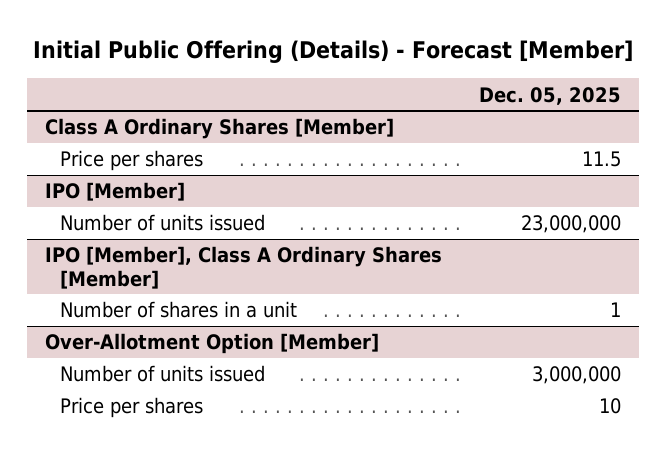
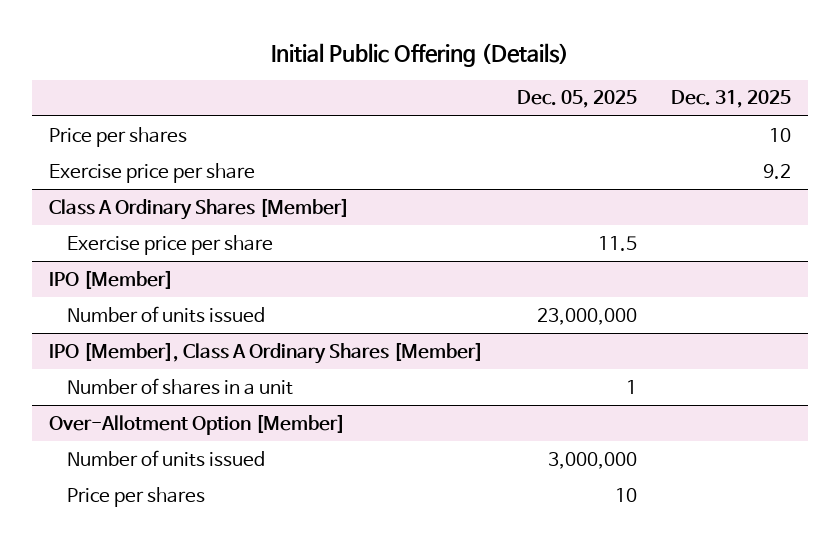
[33,40,634,64] Initial Public Offering (Details) - Forecast [Member] -> [270,43,569,68] Initial Public Offering (Details)
none -> [670,90,791,109] Dec. 31, 2025
none -> [49,126,188,147] Price per shares
none -> [49,162,256,183] Exercise price per share
[60,150,204,172] Price per shares -> [66,234,273,255] Exercise price per share

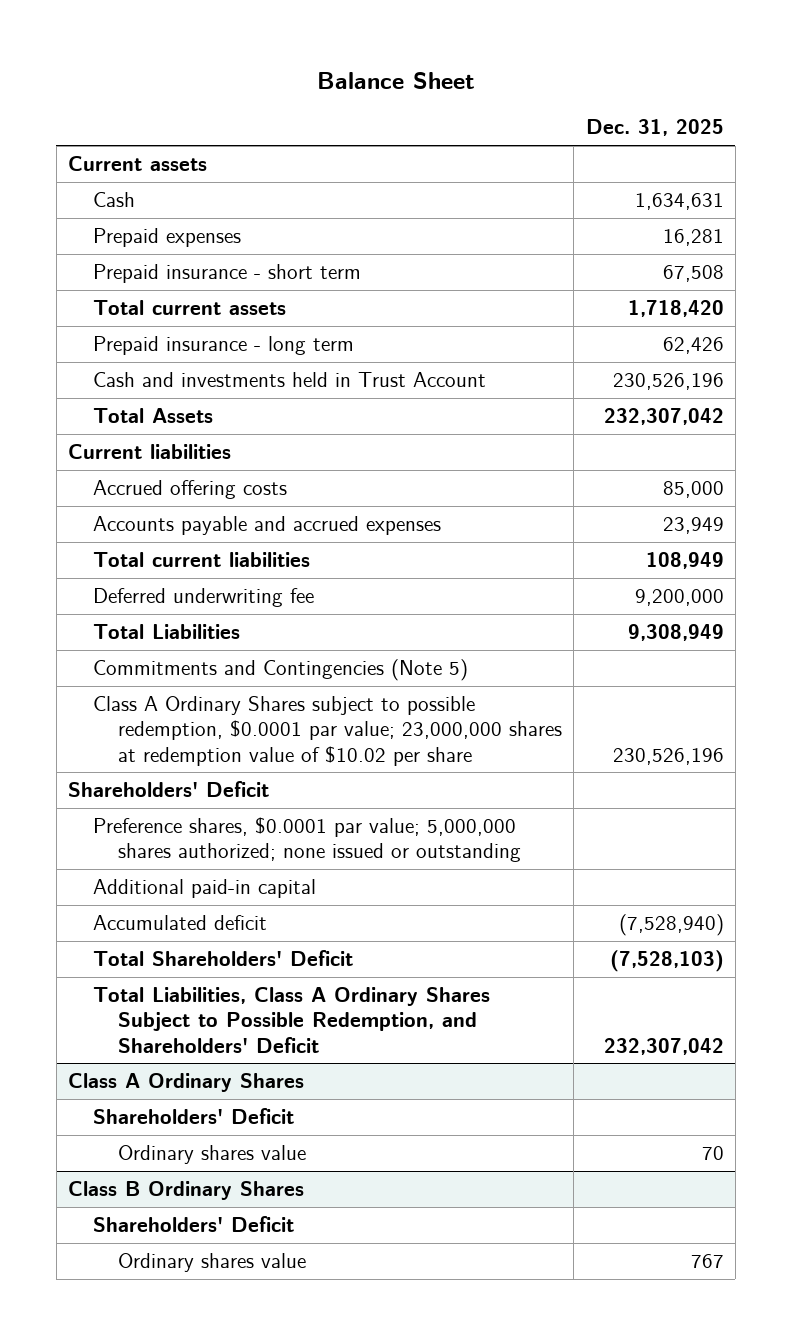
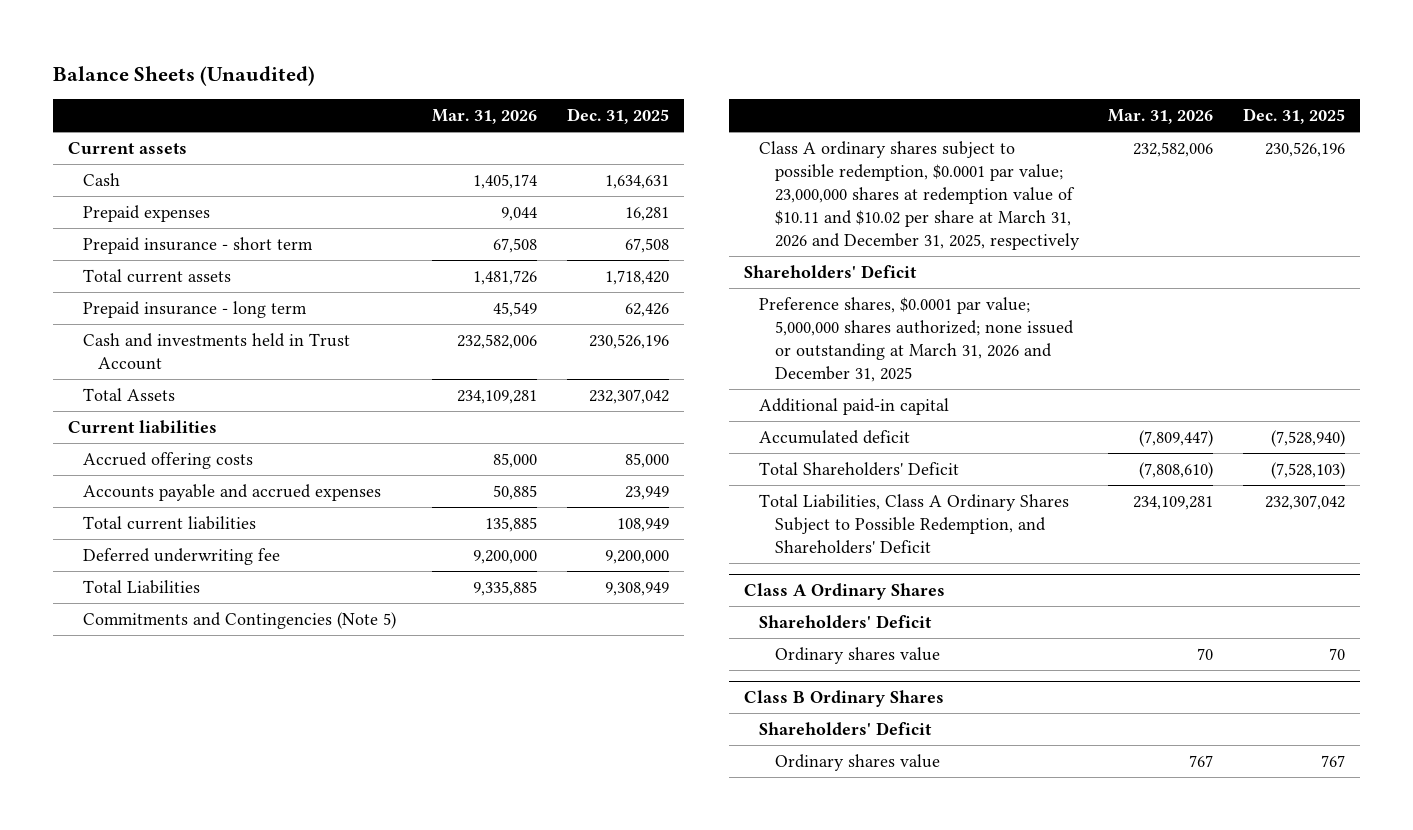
[316,71,475,89] Balance Sheet -> [52,66,315,87] Balance Sheets (Unaudited)
none -> [432,109,538,125] Mar. 31, 2026
[93,696,563,766] Class A Ordinary Shares subject to possible redemption, $0.0001 par value; 23,000,000 shares at redemption value of $10.02 per share -> [759,140,1080,250] Class A ordinary shares subject to possible redemption, $0.0001 par value; 23,000,000 shares at redemption value of $10.11 and $10.02 per share at March 31, 2026 and December 31, 2025, respectively
[93,817,522,863] Preference shares, $0.0001 par value; 5,000,000 shares authorized; none issued or outstanding -> [759,296,1074,382] Preference shares, $0.0001 par value; 5,000,000 shares authorized; none issued or outstanding at March 31, 2026 and December 31, 2025

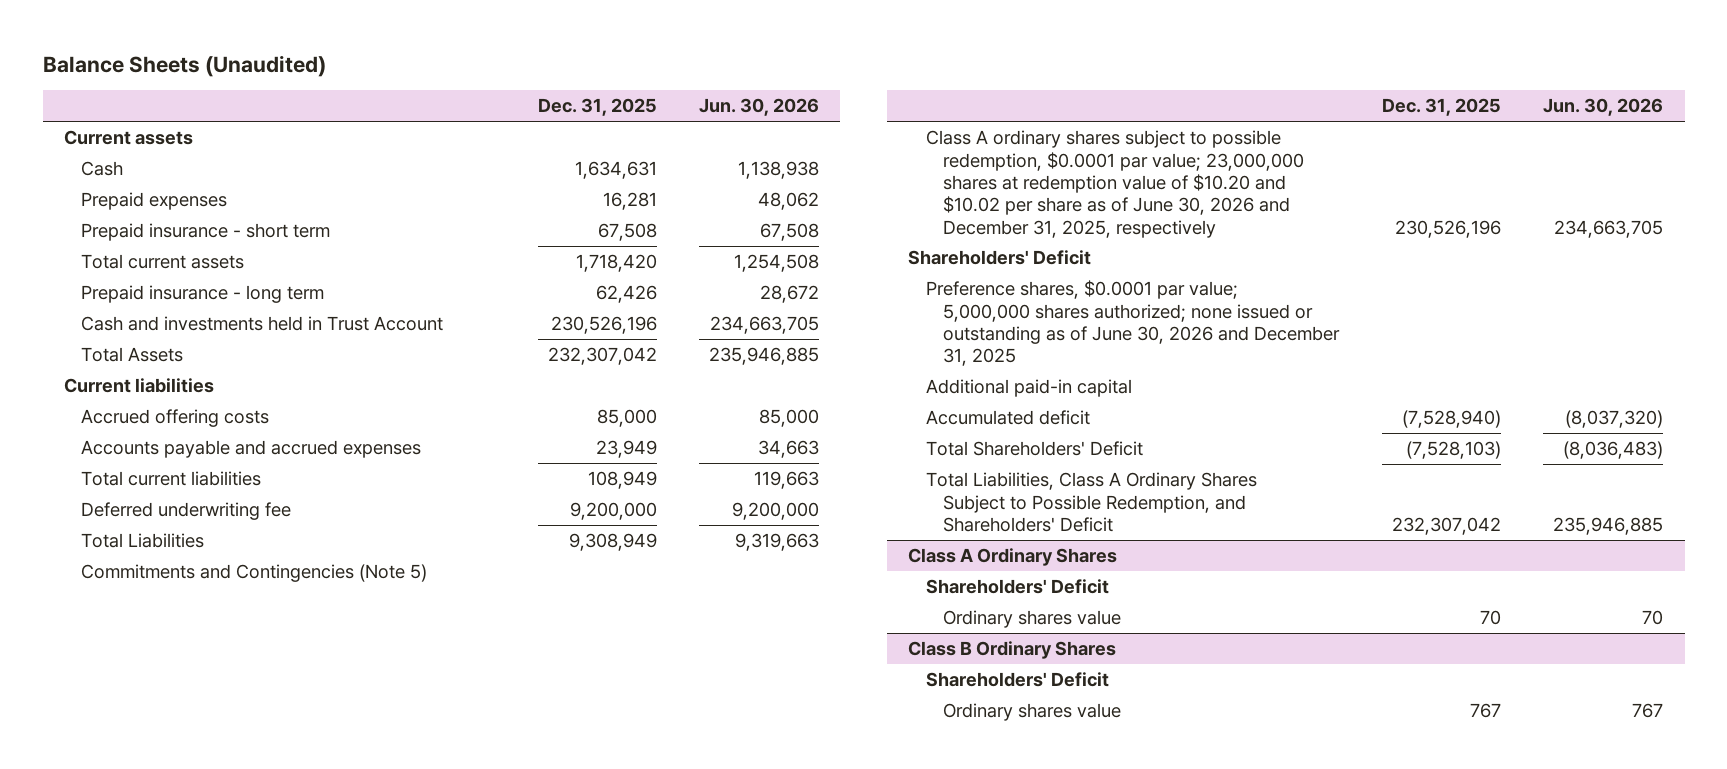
[432,109,538,125] Mar. 31, 2026 -> none
none -> [699,98,820,117] Jun. 30, 2026
[759,140,1080,250] Class A ordinary shares subject to possible redemption, $0.0001 par value; 23,000,000 shares at redemption value of $10.11 and $10.02 per share at March 31, 2026 and December 31, 2025, respectively -> [925,130,1305,238] Class A ordinary shares subject to possible redemption, $0.0001 par value; 23,000,000 shares at redemption value of $10.20 and $10.02 per share as of June 30, 2026 and December 31, 2025, respectively
[759,296,1074,382] Preference shares, $0.0001 par value; 5,000,000 shares authorized; none issued or outstanding at March 31, 2026 and December 31, 2025 -> [925,280,1341,367] Preference shares, $0.0001 par value; 5,000,000 shares authorized; none issued or outstanding as of June 30, 2026 and December 31, 2025

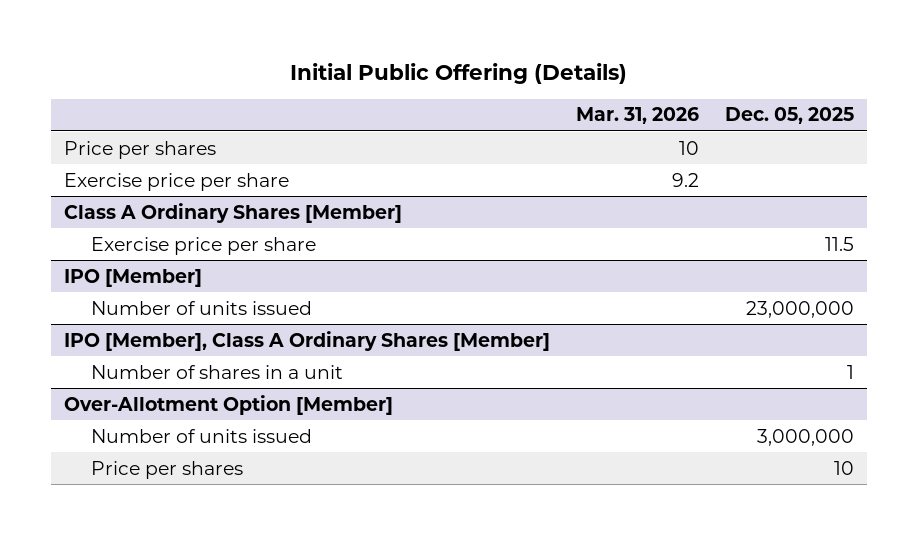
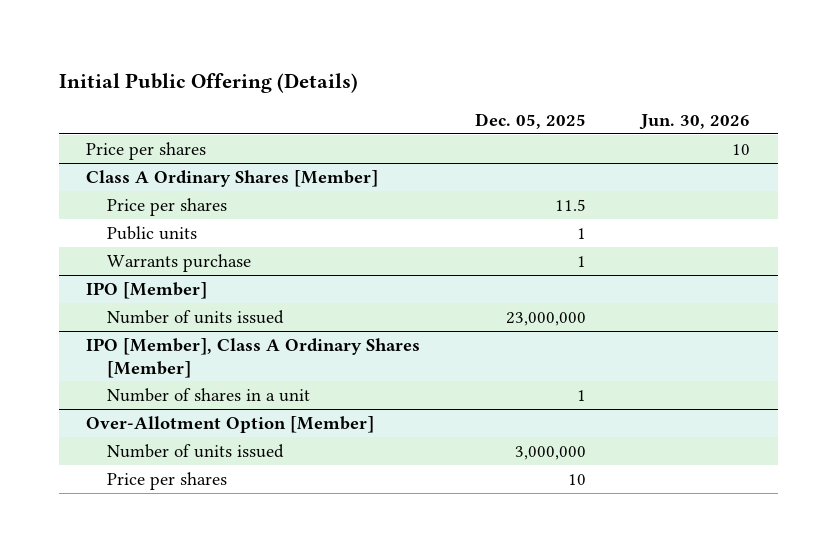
[575,107,699,125] Mar. 31, 2026 -> none
none -> [639,113,751,130] Jun. 30, 2026
[63,172,289,191] Exercise price per share -> none
[91,236,317,255] Exercise price per share -> [107,197,228,216] Price per shares
none -> [107,225,198,240] Public units
none -> [107,253,252,272] Warrants purchase

